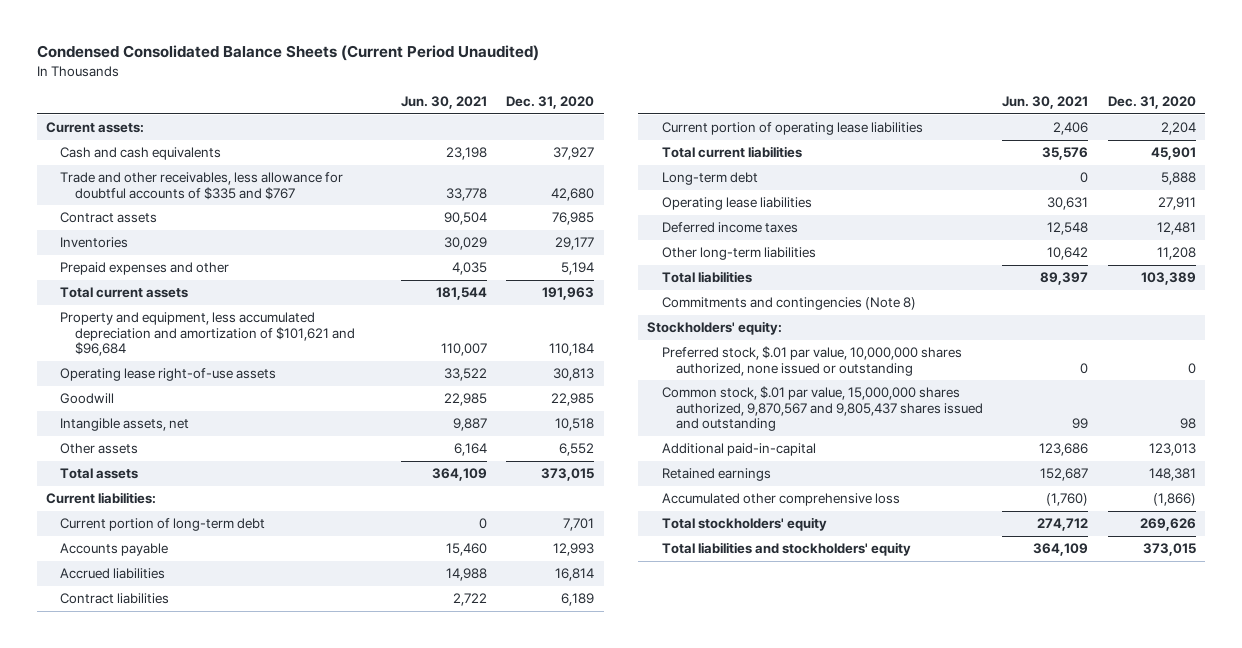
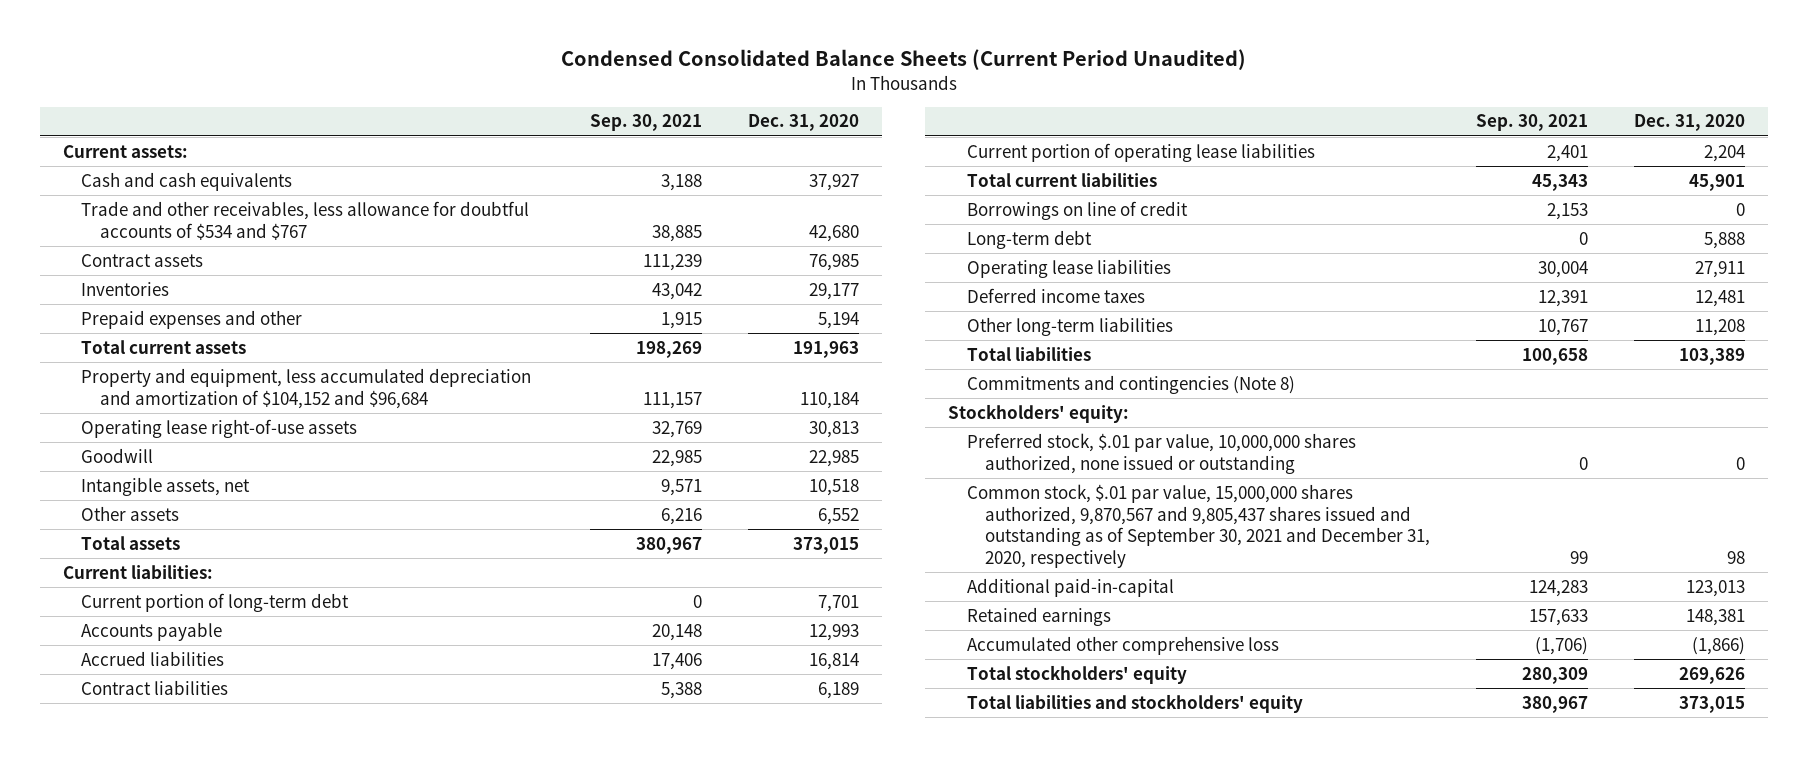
[401,96,488,110] Jun. 30, 2021 -> none
none -> [590,114,703,132] Sep. 30, 2021
[60,172,344,200] Trade and other receivables, less allowance for doubtful accounts of $335 and $767 -> [81,200,530,240] Trade and other receivables, less allowance for doubtful accounts of $534 and $767
[60,312,355,357] Property and equipment, less accumulated depreciation and amortization of $101,621 and $96,684 -> [81,367,532,409] Property and equipment, less accumulated depreciation and amortization of $104,152 and $96,684
none -> [966,200,1188,220] Borrowings on line of credit
[661,386,983,432] Common stock, $.01 par value, 15,000,000 shares authorized, 9,870,567 and 9,805,437 shares issued and outstanding -> [966,483,1431,569] Common stock, $.01 par value, 15,000,000 shares authorized, 9,870,567 and 9,805,437 shares issued and outstanding as of September 30, 2021 and December 31, 2020, respectively

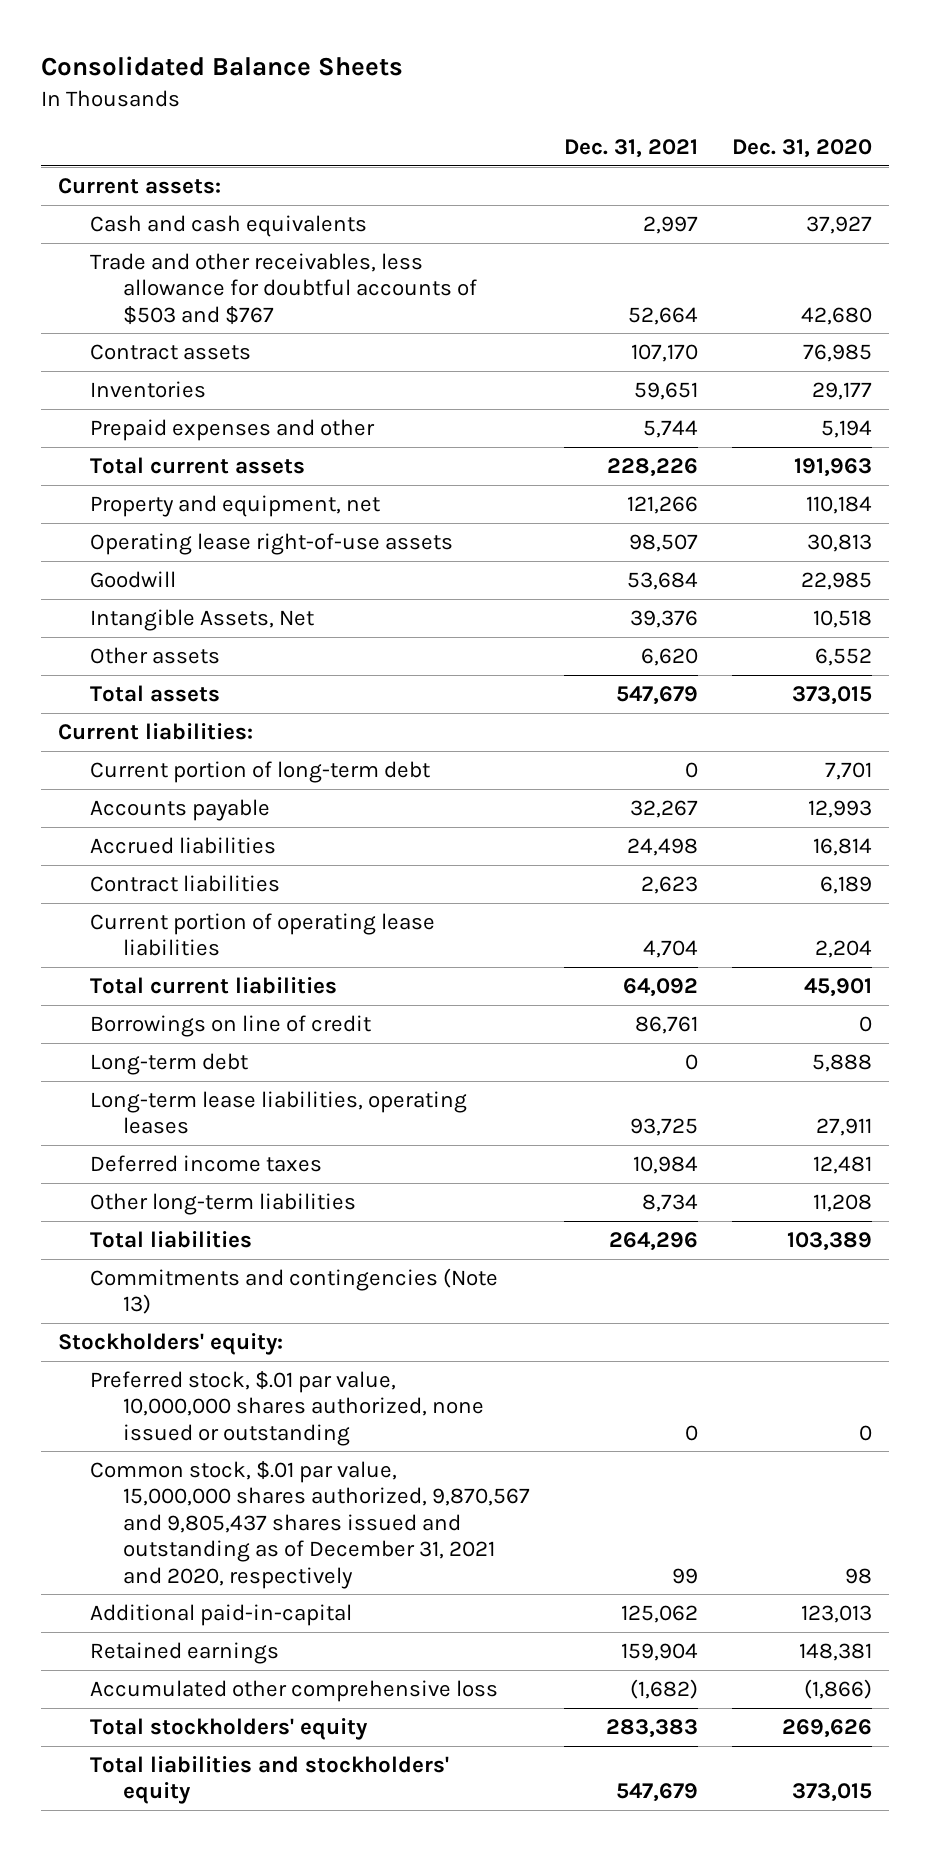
[560,49,1246,71] Condensed Consolidated Balance Sheets (Current Period Unaudited) -> [40,56,403,77] Consolidated Balance Sheets
[590,114,703,132] Sep. 30, 2021 -> none
none -> [563,138,698,158] Dec. 31, 2021
[81,200,530,240] Trade and other receivables, less allowance for doubtful accounts of $534 and $767 -> [90,252,477,325] Trade and other receivables, less allowance for doubtful accounts of $503 and $767
[81,367,532,409] Property and equipment, less accumulated depreciation and amortization of $104,152 and $96,684 -> [90,494,381,517] Property and equipment, net
[81,476,251,496] Intangible assets, net -> [90,608,315,631] Intangible Assets, Net
[966,258,1171,278] Operating lease liabilities -> [90,1090,468,1135] Long-term lease liabilities, operating leases
[966,374,1295,394] Commitments and contingencies (Note 8) -> [90,1267,499,1315] Commitments and contingencies (Note 13)
[966,483,1431,569] Common stock, $.01 par value, 15,000,000 shares authorized, 9,870,567 and 9,805,437 shares issued and outstanding as of September 30, 2021 and December 31, 2020, respectively -> [90,1460,530,1589] Common stock, $.01 par value, 15,000,000 shares authorized, 9,870,567 and 9,805,437 shares issued and outstanding as of December 31, 2021 and 2020, respectively

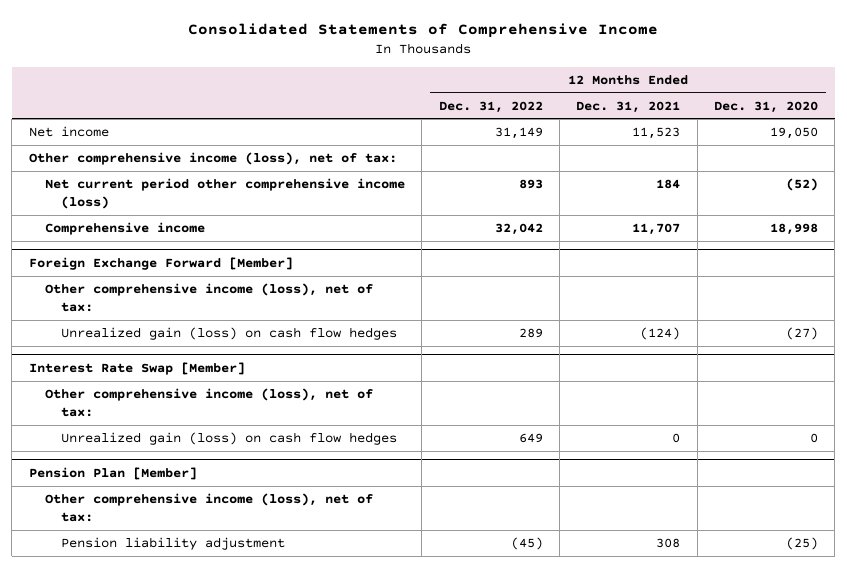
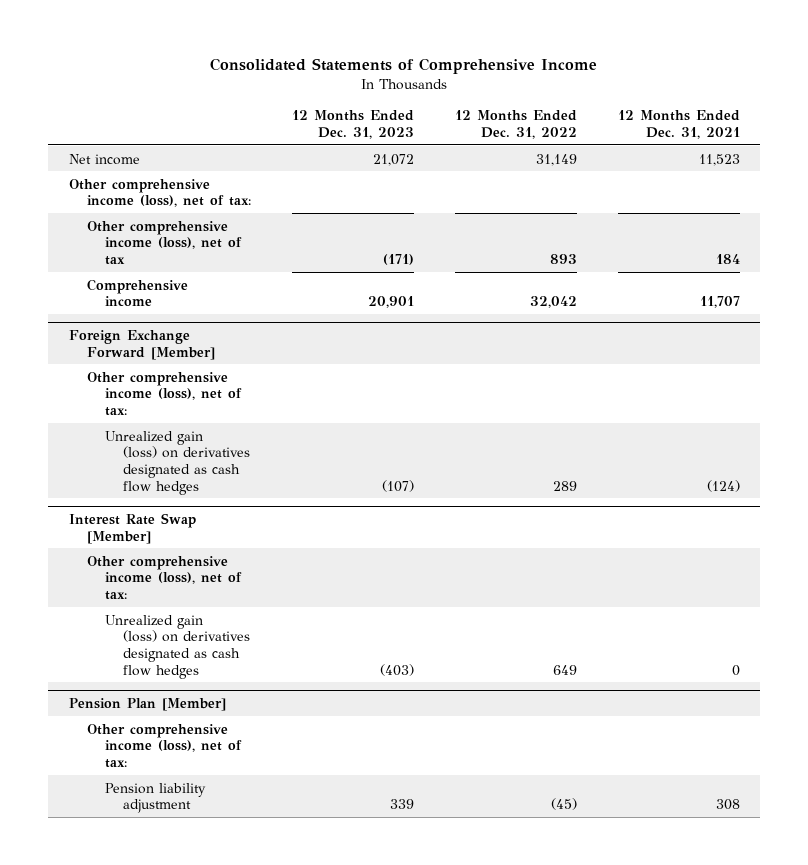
[714,100,819,113] Dec. 31, 2020 -> none
none -> [291,110,414,140] 12 Months Ended Dec. 31, 2023
[45,178,406,209] Net current period other comprehensive income (loss) -> [86,220,242,265] Other comprehensive income (loss), net of tax
[61,327,398,341] Unrealized gain (loss) on cash flow hedges -> [104,430,250,495] Unrealized gain (loss) on derivatives designated as cash flow hedges
[61,432,398,446] Unrealized gain (loss) on cash flow hedges -> [104,614,250,679] Unrealized gain (loss) on derivatives designated as cash flow hedges

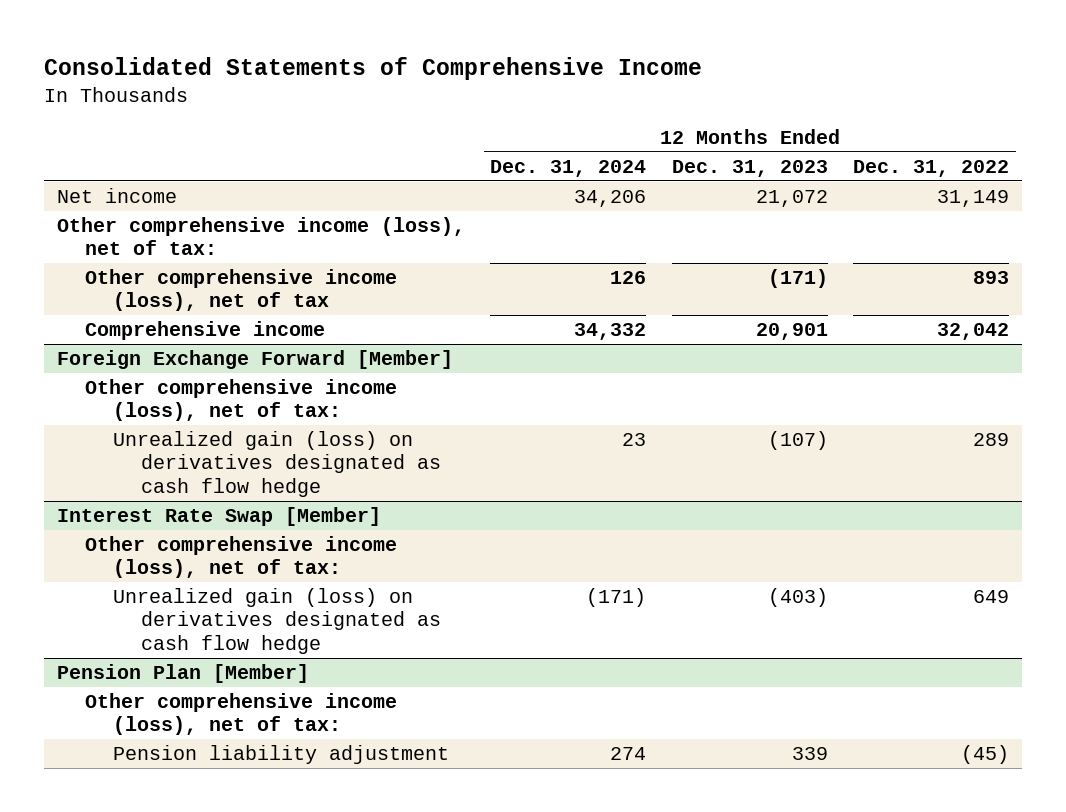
[617,110,740,140] 12 Months Ended Dec. 31, 2021 -> none
none -> [490,159,647,177] Dec. 31, 2024
[104,430,250,495] Unrealized gain (loss) on derivatives designated as cash flow hedges -> [112,431,441,497] Unrealized gain (loss) on derivatives designated as cash flow hedge
[104,614,250,679] Unrealized gain (loss) on derivatives designated as cash flow hedges -> [112,588,441,654] Unrealized gain (loss) on derivatives designated as cash flow hedge

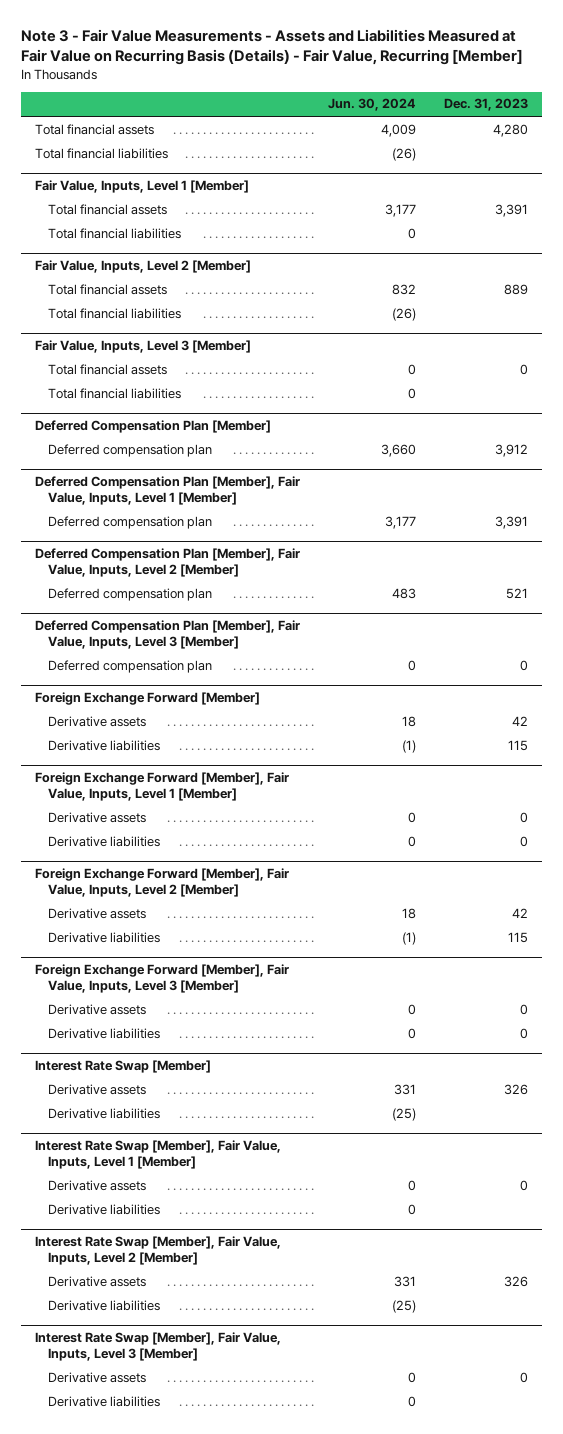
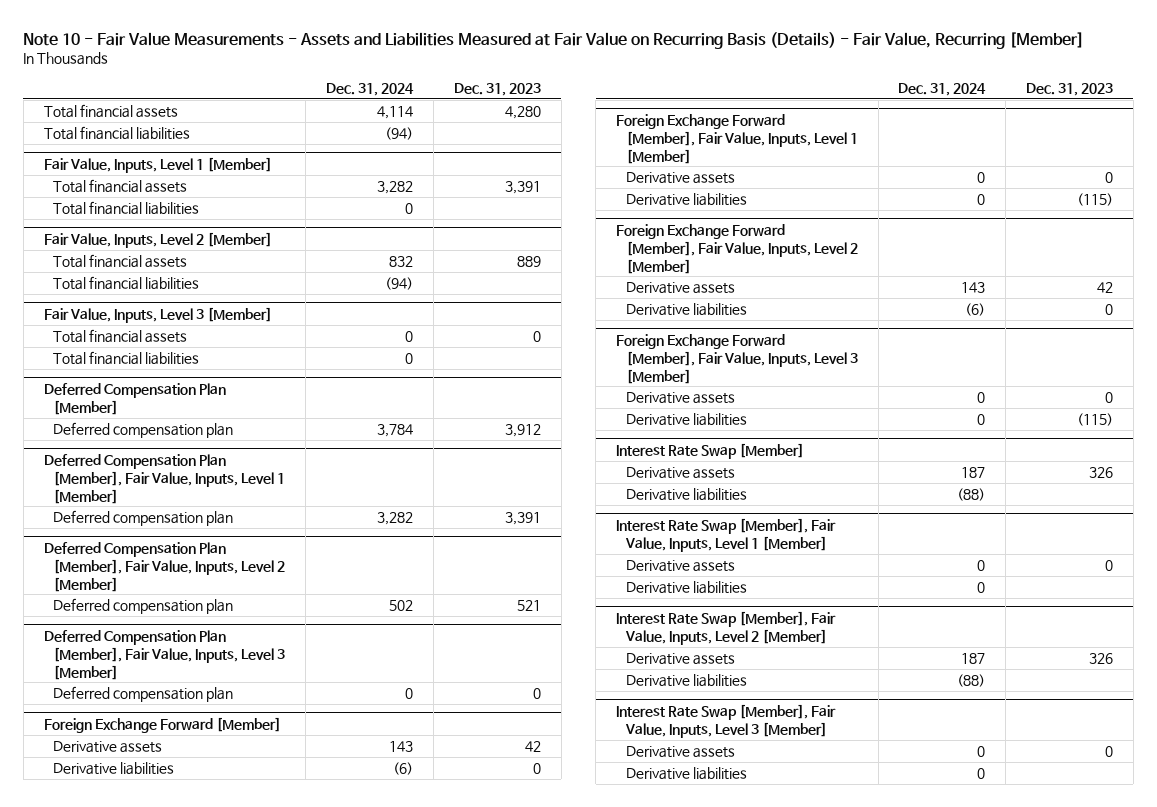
[20,29,523,66] Note 3 - Fair Value Measurements - Assets and Liabilities Measured at Fair Value on Recurring Basis (Details) - Fair Value, Recurring [Member] -> [23,31,1085,49] Note 10 - Fair Value Measurements - Assets and Liabilities Measured at Fair Value on Recurring Basis (Details) - Fair Value, Recurring [Member]
[327,98,416,112] Jun. 30, 2024 -> none
none -> [326,83,415,97] Dec. 31, 2024
[507,739,528,751] 115 -> [532,762,541,774] 0
[519,835,528,847] 0 -> [1077,192,1114,206] (115)
[507,931,528,943] 115 -> [1105,303,1114,315] 0
[519,1027,528,1039] 0 -> [1077,412,1114,426] (115)

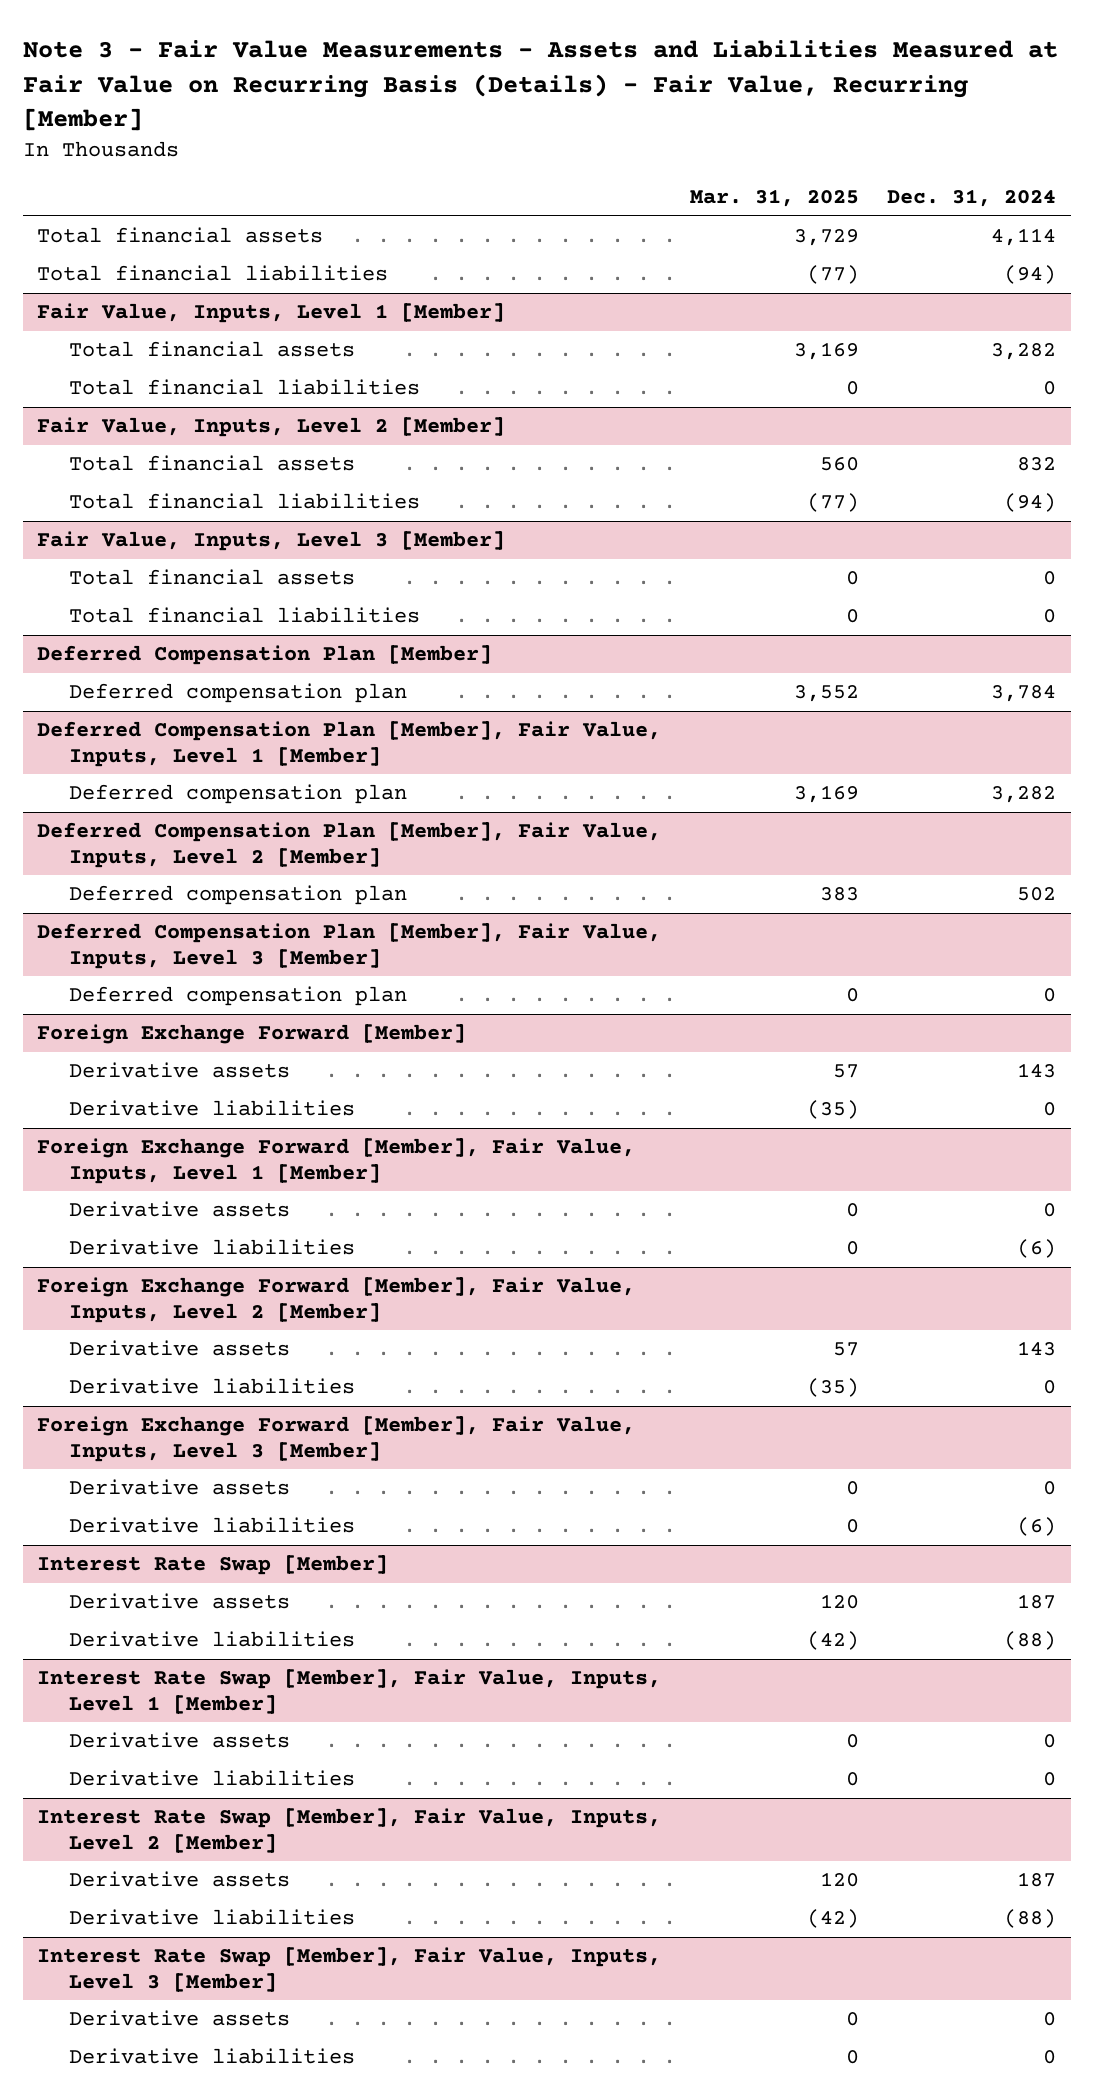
[23,31,1085,49] Note 10 - Fair Value Measurements - Assets and Liabilities Measured at Fair Value on Recurring Basis (Details) - Fair Value, Recurring [Member] -> [23,40,1059,131] Note 3 - Fair Value Measurements - Assets and Liabilities Measured at Fair Value on Recurring Basis (Details) - Fair Value, Recurring [Member]
[453,83,541,97] Dec. 31, 2023 -> none
none -> [689,189,859,208] Mar. 31, 2025
[393,761,414,775] (6) -> [1043,1102,1057,1117] 0
[977,193,986,205] 0 -> [1017,1239,1057,1259] (6)
[965,302,986,316] (6) -> [1043,1380,1057,1395] 0
[977,413,986,425] 0 -> [1017,1517,1057,1537] (6)

